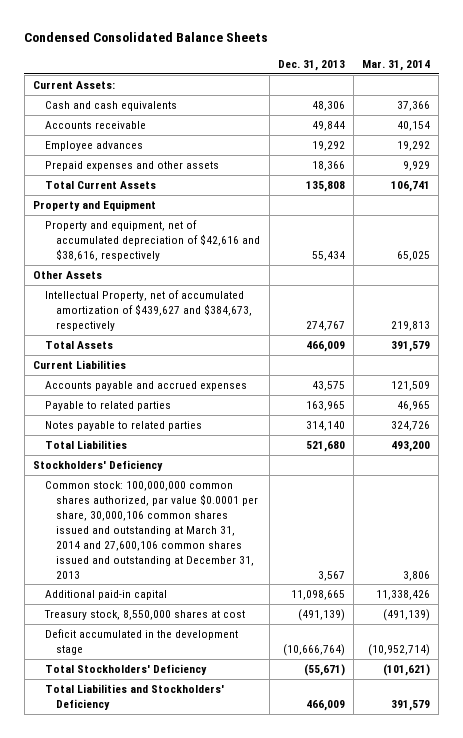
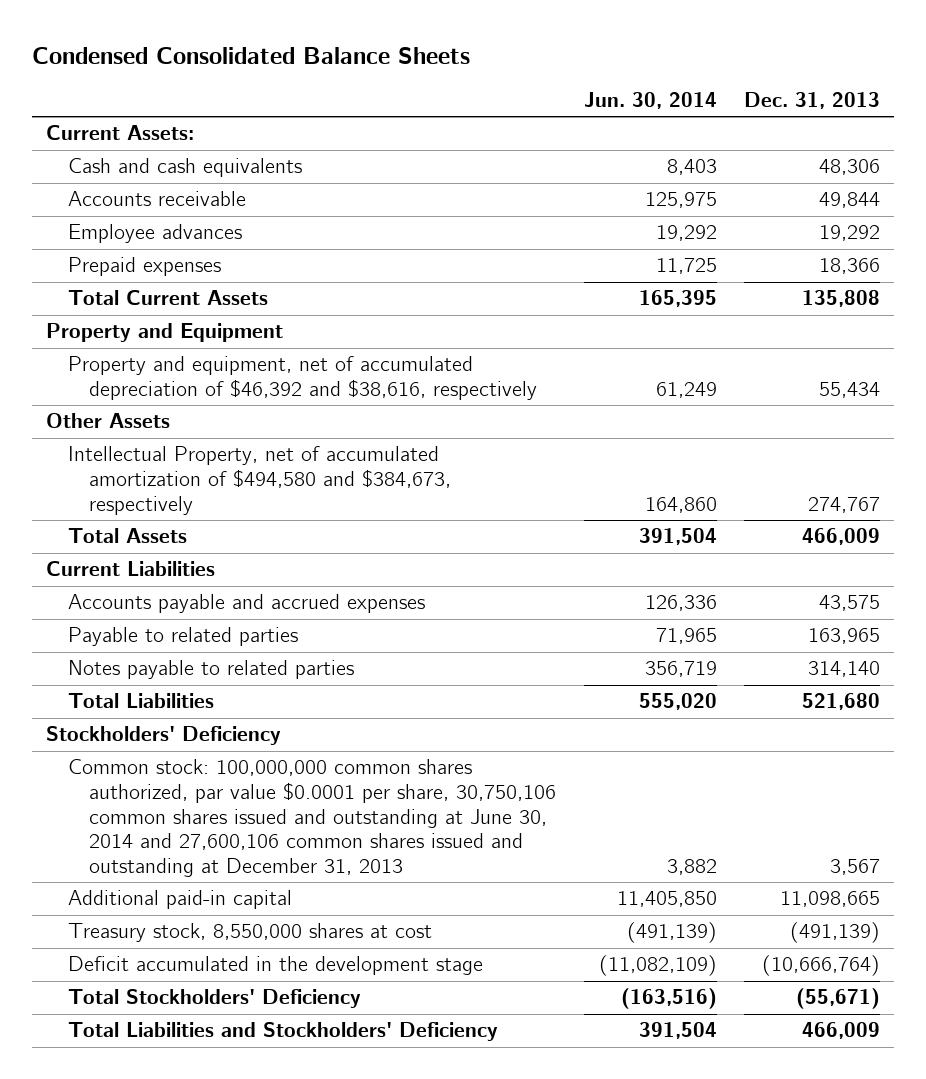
[362,59,431,71] Mar. 31, 2014 -> none
none -> [583,92,717,110] Jun. 30, 2014
[44,160,219,171] Prepaid expenses and other assets -> [67,257,221,277] Prepaid expenses
[44,219,261,261] Property and equipment, net of accumulated depreciation of $42,616 and $38,616, respectively -> [67,356,538,401] Property and equipment, net of accumulated depreciation of $46,392 and $38,616, respectively
[44,289,253,331] Intellectual Property, net of accumulated amortization of $439,627 and $384,673, respectively -> [67,446,452,515] Intellectual Property, net of accumulated amortization of $494,580 and $384,673, respectively
[44,480,259,579] Common stock: 100,000,000 common shares authorized, par value $0.0001 per share, 30,000,106 common shares issued and outstanding at March 31, 2014 and 27,600,106 common shares issued and outstanding at December 31, 2013 -> [67,759,557,878] Common stock: 100,000,000 common shares authorized, par value $0.0001 per share, 30,750,106 common shares issued and outstanding at June 30, 2014 and 27,600,106 common shares issued and outstanding at December 31, 2013

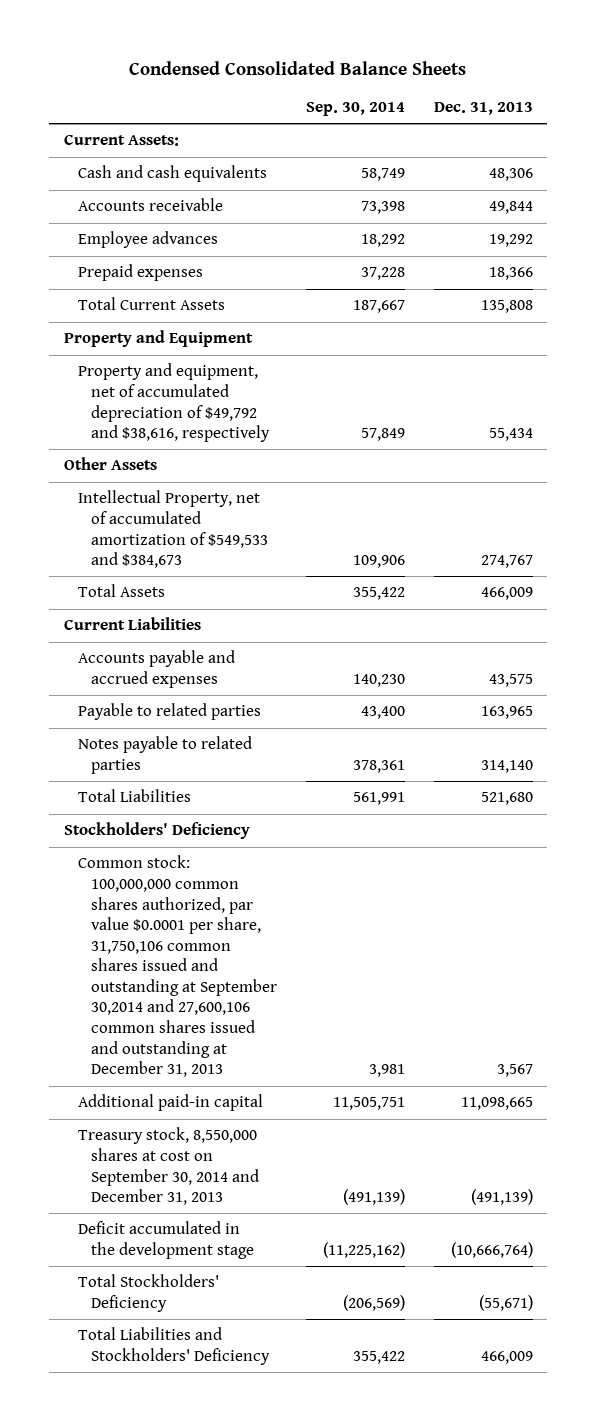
[583,92,717,110] Jun. 30, 2014 -> none
none -> [306,102,406,117] Sep. 30, 2014
[67,356,538,401] Property and equipment, net of accumulated depreciation of $46,392 and $38,616, respectively -> [77,363,271,443] Property and equipment, net of accumulated depreciation of $49,792 and $38,616, respectively
[67,446,452,515] Intellectual Property, net of accumulated amortization of $494,580 and $384,673, respectively -> [77,490,269,569] Intellectual Property, net of accumulated amortization of $549,533 and $384,673
[67,759,557,878] Common stock: 100,000,000 common shares authorized, par value $0.0001 per share, 30,750,106 common shares issued and outstanding at June 30, 2014 and 27,600,106 common shares issued and outstanding at December 31, 2013 -> [77,855,278,1078] Common stock: 100,000,000 common shares authorized, par value $0.0001 per share, 31,750,106 common shares issued and outstanding at September 30,2014 and 27,600,106 common shares issued and outstanding at December 31, 2013
[67,923,432,943] Treasury stock, 8,550,000 shares at cost -> [77,1127,260,1206] Treasury stock, 8,550,000 shares at cost on September 30, 2014 and December 31, 2013

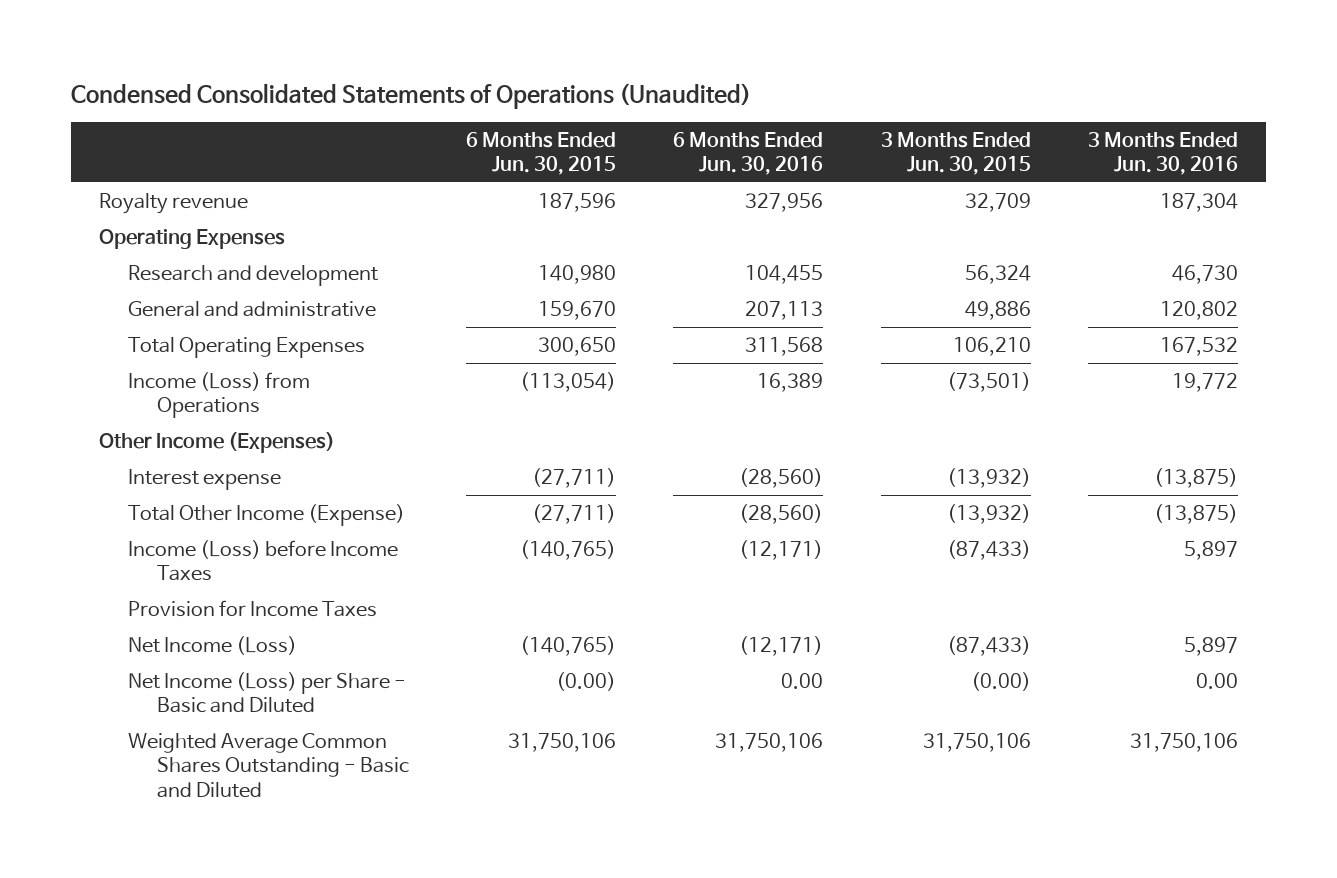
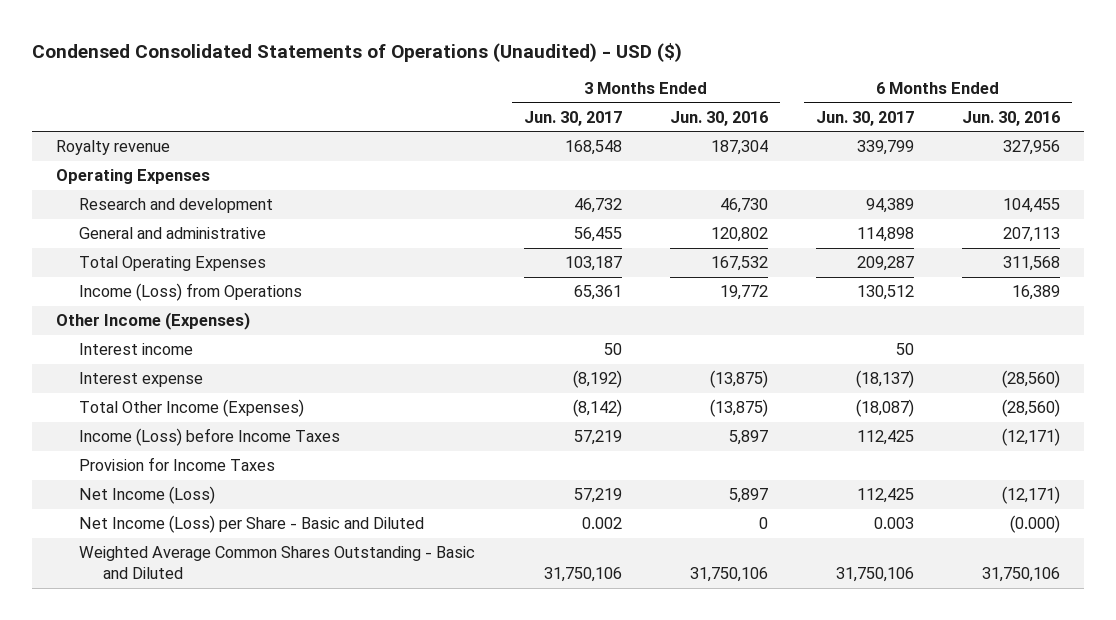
[70,82,751,109] Condensed Consolidated Statements of Operations (Unaudited) -> [32,42,683,62] Condensed Consolidated Statements of Operations (Unaudited) - USD ($)
[466,132,617,176] 6 Months Ended Jun. 30, 2015 -> none
[880,132,1031,176] 3 Months Ended Jun. 30, 2015 -> none
none -> [523,110,622,126] Jun. 30, 2017
none -> [815,110,914,126] Jun. 30, 2017
none -> [79,343,194,356] Interest income
[128,504,406,527] Total Other Income (Expense) -> [79,399,305,418] Total Other Income (Expenses)
[781,673,824,690] 0.00 -> [1009,515,1060,534] (0.000)
[1195,673,1238,690] 0.00 -> [758,517,768,530] 0

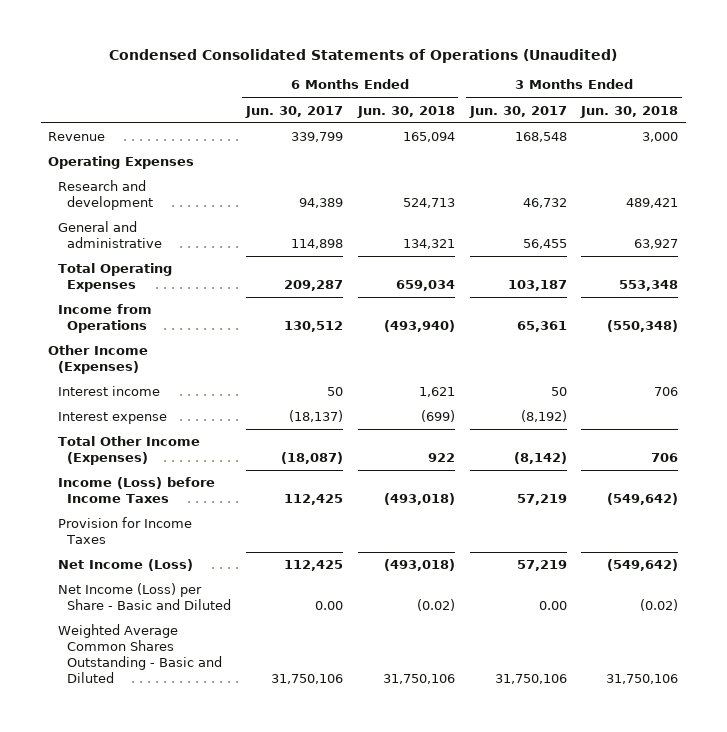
[32,42,683,62] Condensed Consolidated Statements of Operations (Unaudited) - USD ($) -> [109,48,618,63] Condensed Consolidated Statements of Operations (Unaudited)
[669,110,768,126] Jun. 30, 2016 -> none
[961,110,1060,126] Jun. 30, 2016 -> none
none -> [356,105,455,118] Jun. 30, 2018
none -> [580,105,679,118] Jun. 30, 2018
[56,140,171,156] Royalty revenue -> [48,132,106,142] Revenue
[79,283,303,302] Income (Loss) from Operations -> [57,304,152,334] Income from Operations
[581,517,622,530] 0.002 -> [538,601,567,611] 0.00
[873,517,914,530] 0.003 -> [314,601,343,611] 0.00

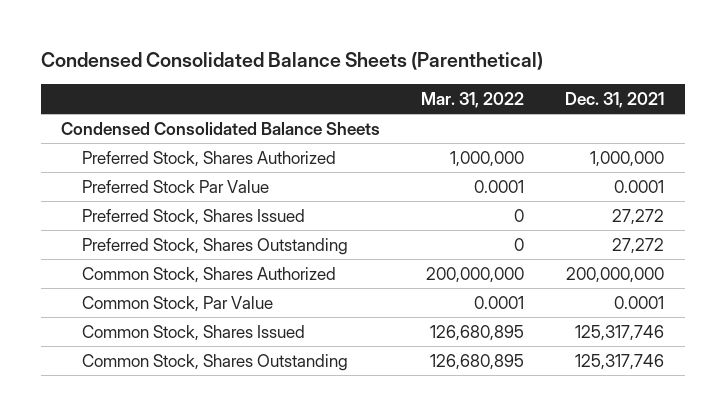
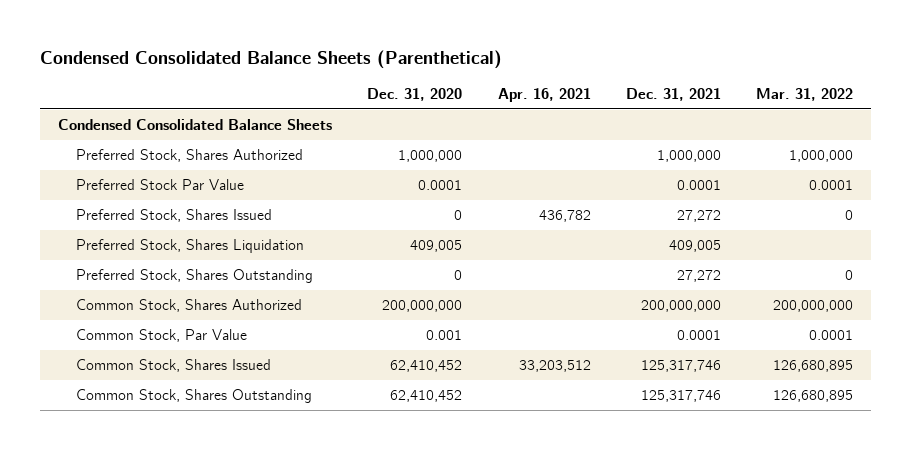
none -> [367,87,463,101] Dec. 31, 2020
none -> [497,87,591,102] Apr. 16, 2021
none -> [75,239,304,254] Preferred Stock, Shares Liquidation

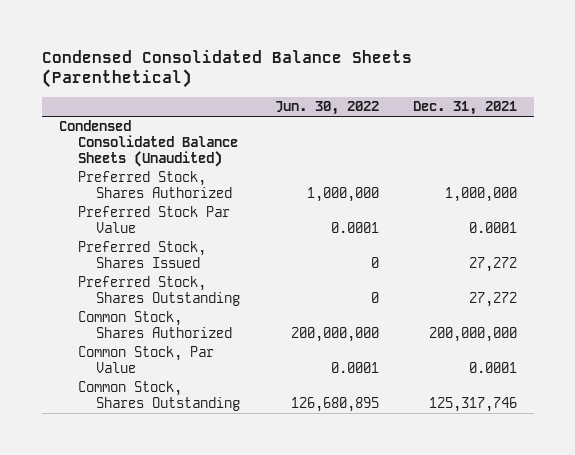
[367,87,463,101] Dec. 31, 2020 -> none
[497,87,591,102] Apr. 16, 2021 -> none
[756,87,854,101] Mar. 31, 2022 -> none
none -> [274,101,379,116] Jun. 30, 2022
[57,119,332,131] Condensed Consolidated Balance Sheets -> [58,120,238,168] Condensed Consolidated Balance Sheets (Unaudited)
[75,239,304,254] Preferred Stock, Shares Liquidation -> none
[75,359,271,373] Common Stock, Shares Issued -> none

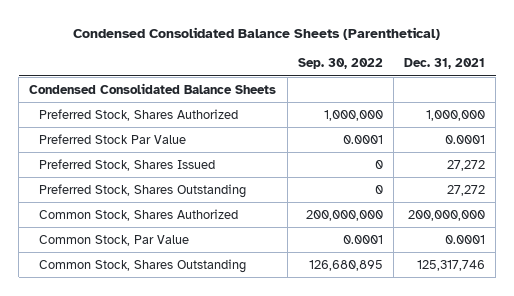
[274,101,379,116] Jun. 30, 2022 -> none
none -> [297,58,383,70] Sep. 30, 2022
[58,120,238,168] Condensed Consolidated Balance Sheets (Unaudited) -> [29,82,277,94] Condensed Consolidated Balance Sheets

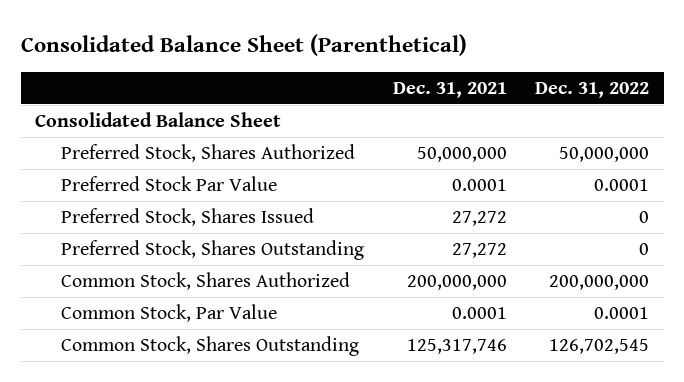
[73,26,441,40] Condensed Consolidated Balance Sheets (Parenthetical) -> [20,33,467,56] Consolidated Balance Sheet (Parenthetical)
[297,58,383,70] Sep. 30, 2022 -> none
none -> [535,81,650,98] Dec. 31, 2022
[29,82,277,94] Condensed Consolidated Balance Sheets -> [35,112,282,128] Consolidated Balance Sheet
[425,109,485,121] 1,000,000 -> [416,147,507,163] 50,000,000

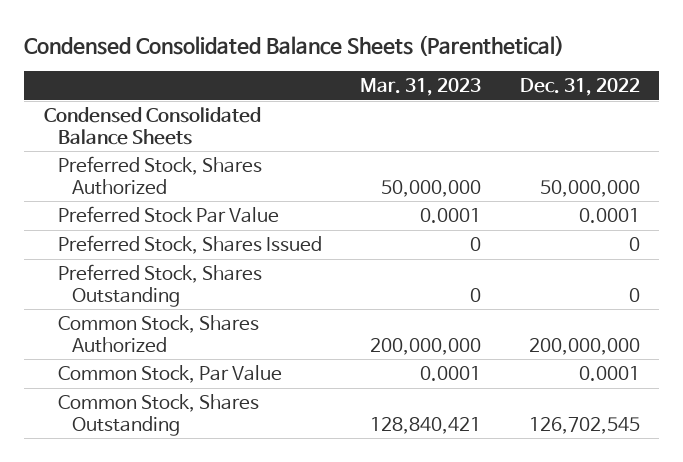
[20,33,467,56] Consolidated Balance Sheet (Parenthetical) -> [24,34,565,56] Condensed Consolidated Balance Sheets (Parenthetical)
[392,81,507,98] Dec. 31, 2021 -> none
none -> [360,78,482,97] Mar. 31, 2023
[35,112,282,128] Consolidated Balance Sheet -> [43,107,261,145] Condensed Consolidated Balance Sheets

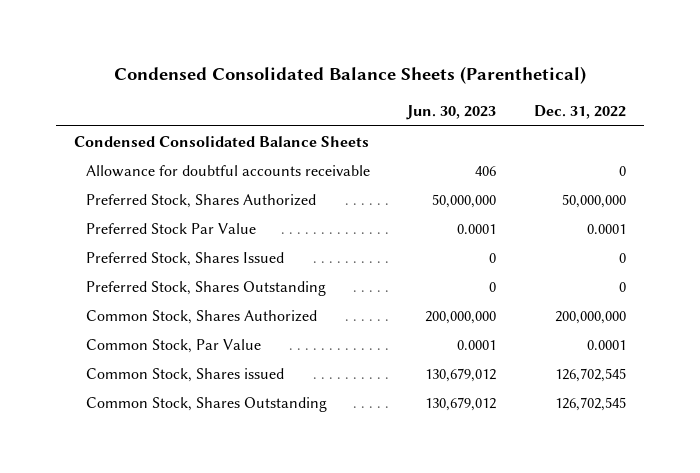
[360,78,482,97] Mar. 31, 2023 -> none
none -> [406,105,497,121] Jun. 30, 2023
none -> [85,164,370,177] Allowance for doubtful accounts receivable
none -> [85,367,284,382] Common Stock, Shares issued

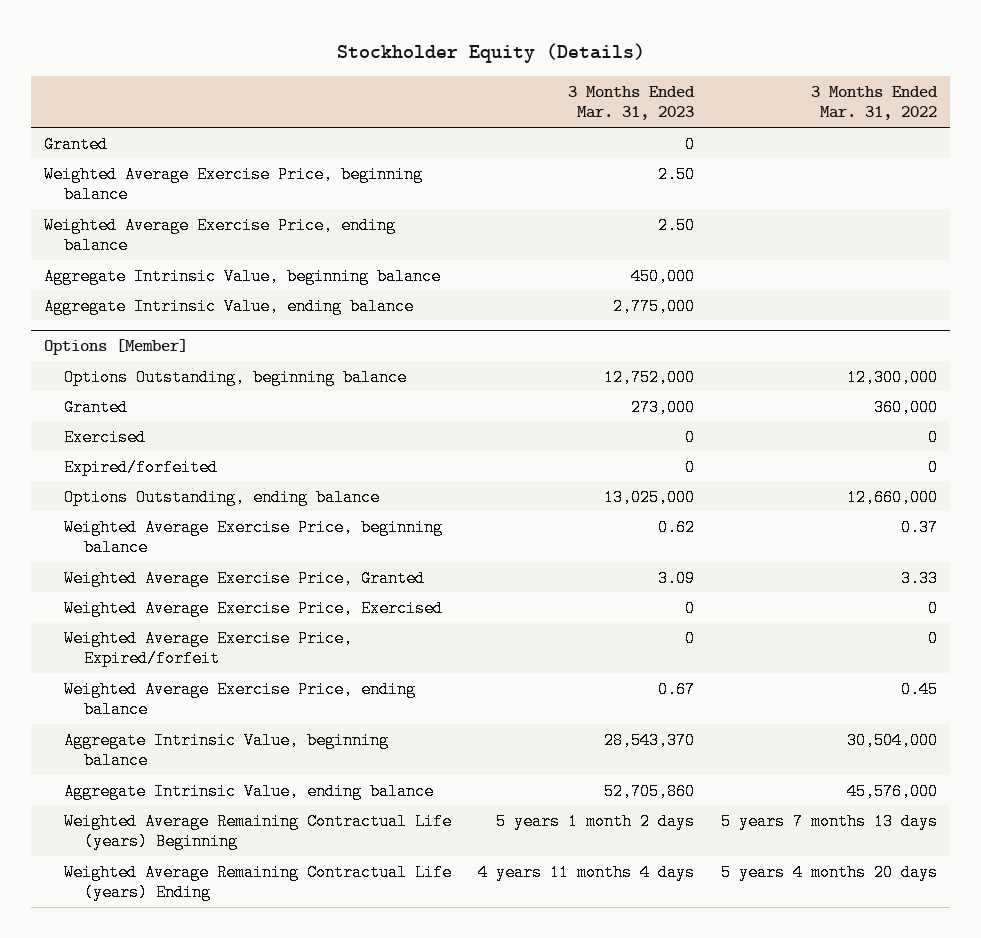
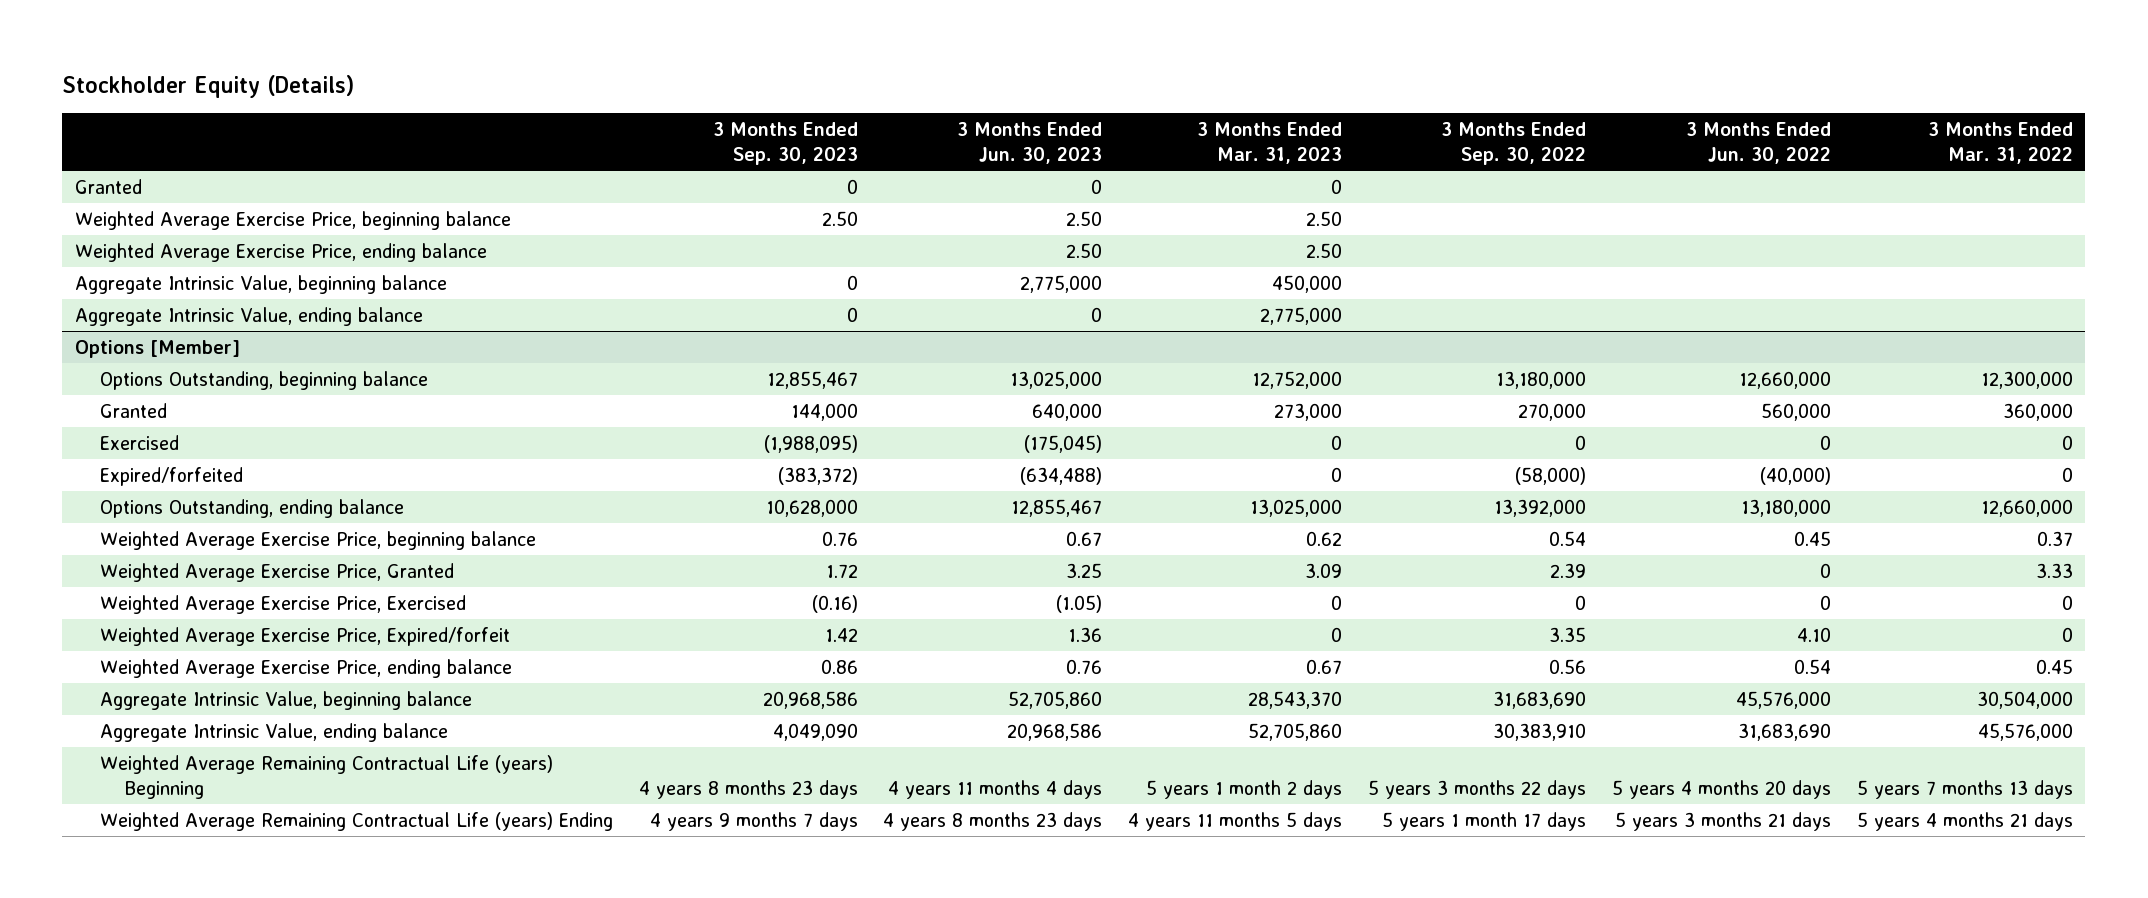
none -> [712,122,858,165] 3 Months Ended Sep. 30, 2023
none -> [957,122,1103,164] 3 Months Ended Jun. 30, 2023
none -> [1440,122,1586,165] 3 Months Ended Sep. 30, 2022
none -> [1685,122,1831,164] 3 Months Ended Jun. 30, 2022
[478,863,696,881] 4 years 11 months 4 days -> [1128,811,1343,831] 4 years 11 months 5 days
[720,863,938,881] 5 years 4 months 20 days -> [1856,811,2073,831] 5 years 4 months 21 days

